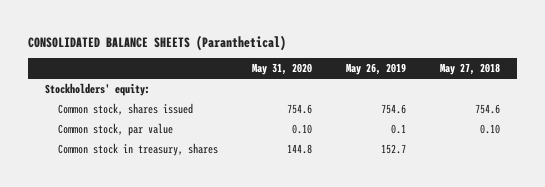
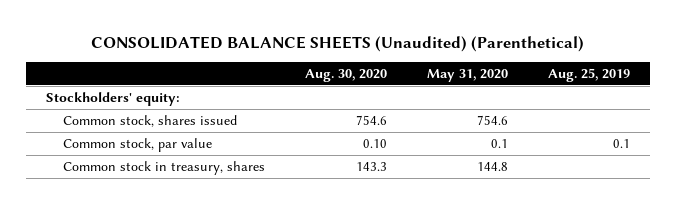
[28,34,287,51] CONSOLIDATED BALANCE SHEETS (Paranthetical) -> [91,36,585,53] CONSOLIDATED BALANCE SHEETS (Unaudited) (Parenthetical)
[345,63,406,76] May 26, 2019 -> none
[439,63,500,76] May 27, 2018 -> none
none -> [304,69,387,83] Aug. 30, 2020
none -> [548,68,631,83] Aug. 25, 2019
[291,124,312,135] 0.10 -> [491,138,509,148] 0.1

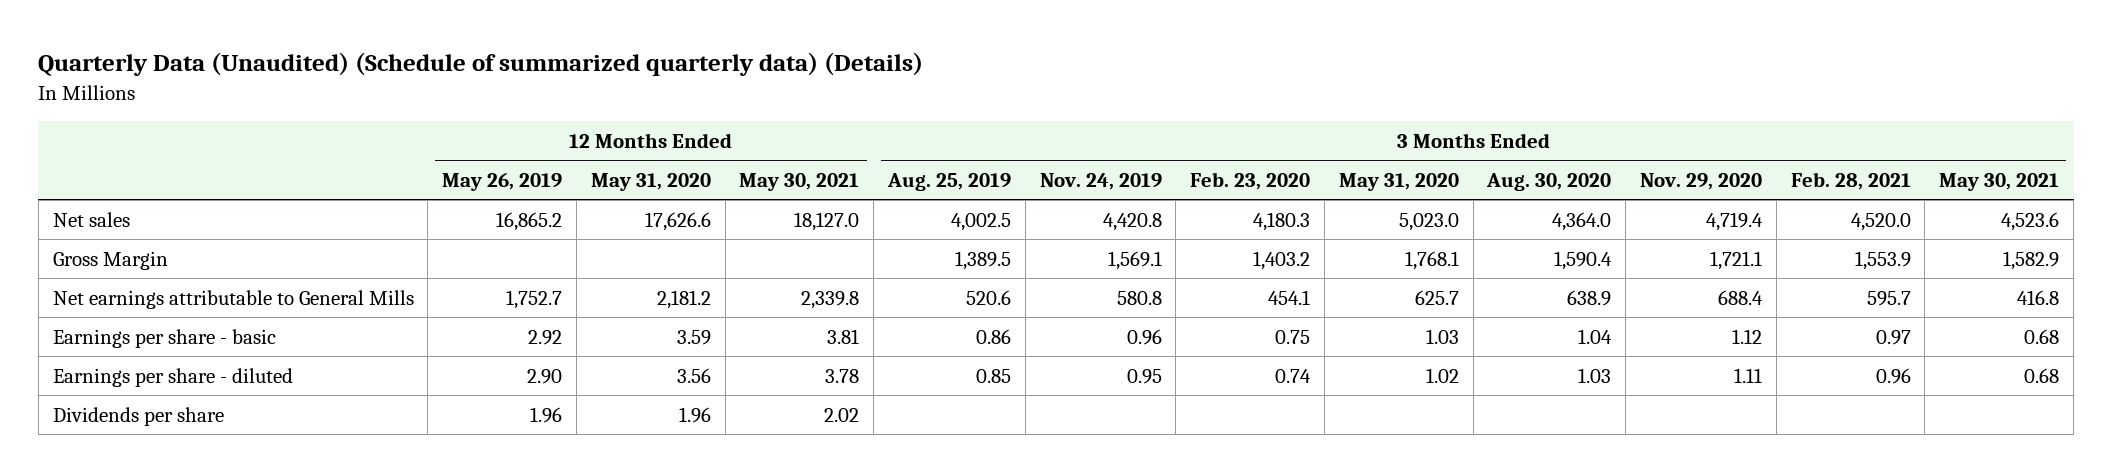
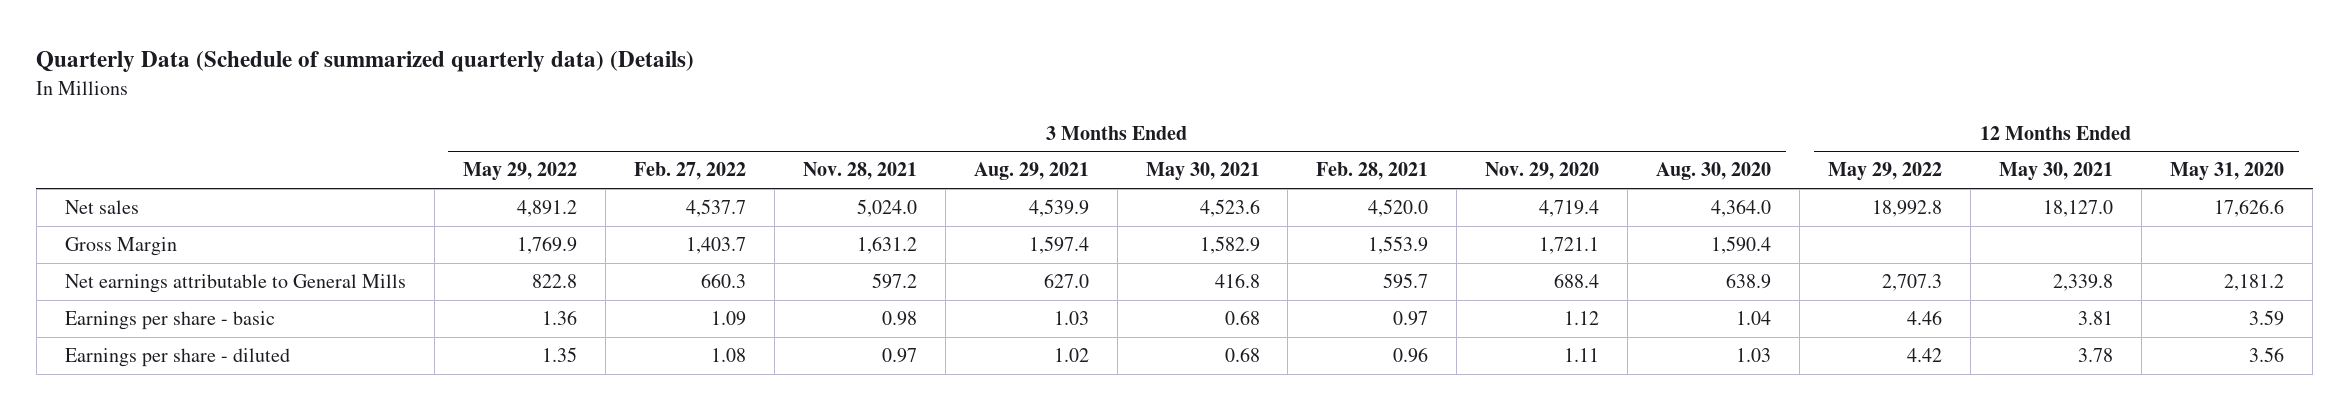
[38,52,924,77] Quarterly Data (Unaudited) (Schedule of summarized quarterly data) (Details) -> [36,51,695,73] Quarterly Data (Schedule of summarized quarterly data) (Details)
[442,172,563,191] May 26, 2019 -> none
[886,172,1011,191] Aug. 25, 2019 -> none
[1039,172,1162,190] Nov. 24, 2019 -> none
[1190,171,1311,190] Feb. 23, 2020 -> none
[1338,172,1459,191] May 31, 2020 -> none
none -> [462,162,577,182] May 29, 2022
none -> [633,162,746,181] Feb. 27, 2022
none -> [802,162,917,181] Nov. 28, 2021
none -> [973,162,1089,181] Aug. 29, 2021
none -> [1828,162,1943,182] May 29, 2022
[52,406,224,426] Dividends per share -> none

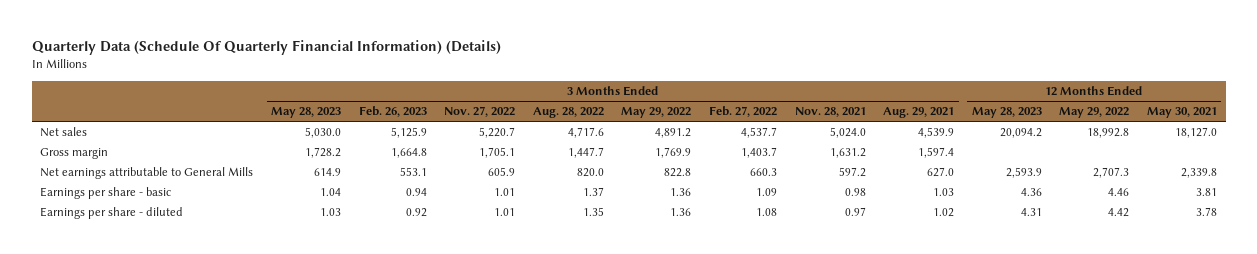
[36,51,695,73] Quarterly Data (Schedule of summarized quarterly data) (Details) -> [31,40,501,56] Quarterly Data (Schedule Of Quarterly Financial Information) (Details)
[1145,162,1260,182] May 30, 2021 -> none
[1316,162,1429,181] Feb. 28, 2021 -> none
[1485,162,1600,181] Nov. 29, 2020 -> none
[1656,162,1772,181] Aug. 30, 2020 -> none
[2170,162,2285,182] May 31, 2020 -> none
none -> [271,107,342,119] May 28, 2023
none -> [358,106,427,118] Feb. 26, 2023
none -> [444,106,516,118] Nov. 27, 2022
none -> [532,107,604,119] Aug. 28, 2022
none -> [971,107,1042,119] May 28, 2023
[64,237,177,257] Gross Margin -> [40,148,109,160] Gross margin
[541,347,577,363] 1.35 -> [670,208,692,217] 1.36

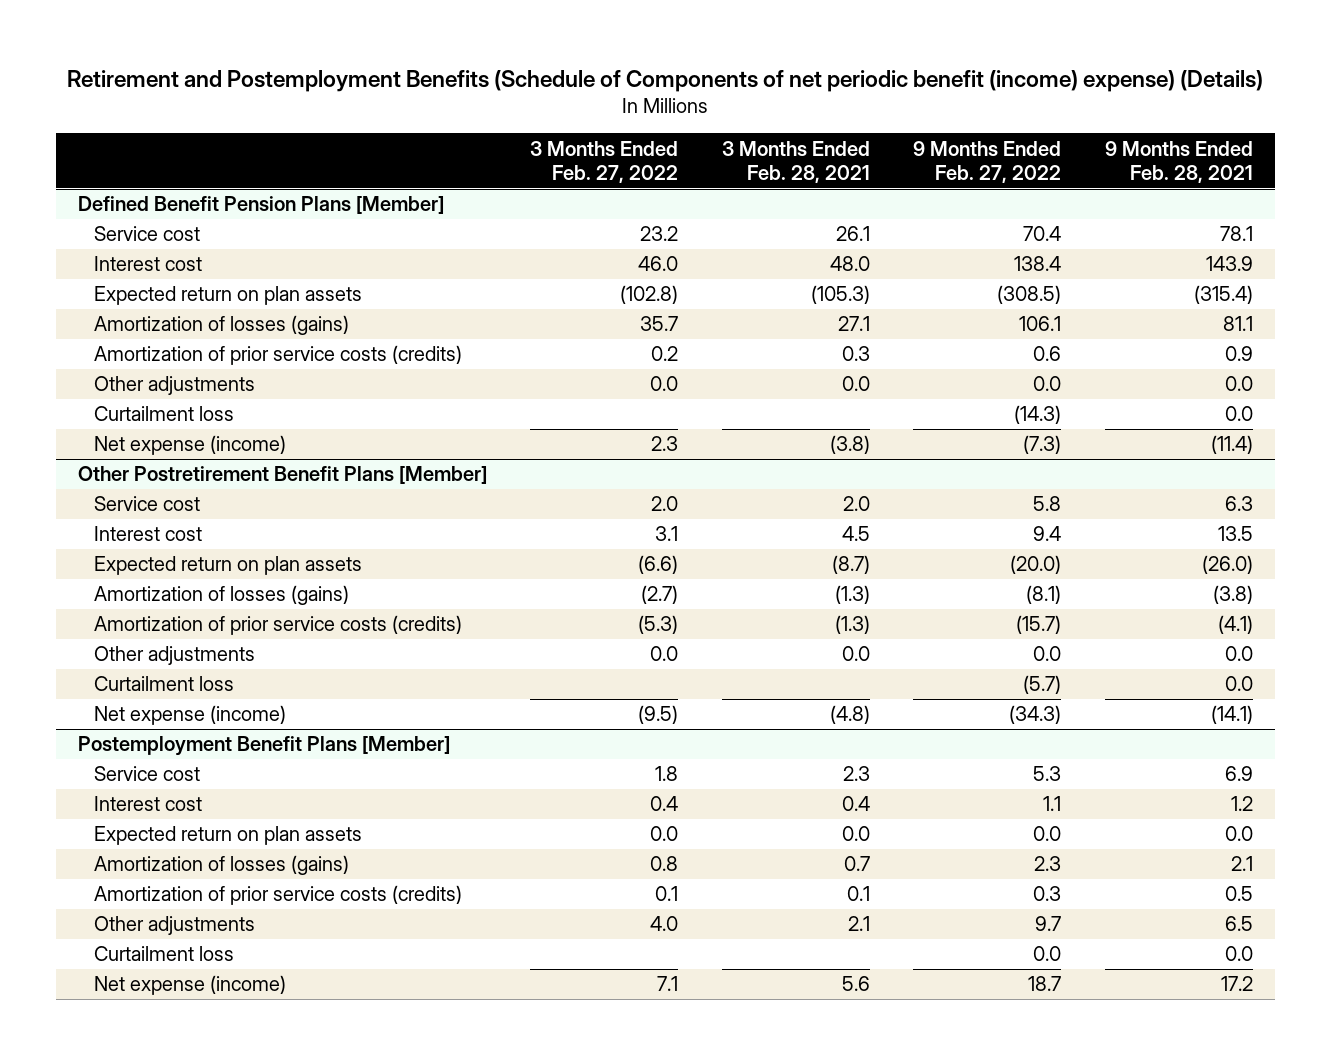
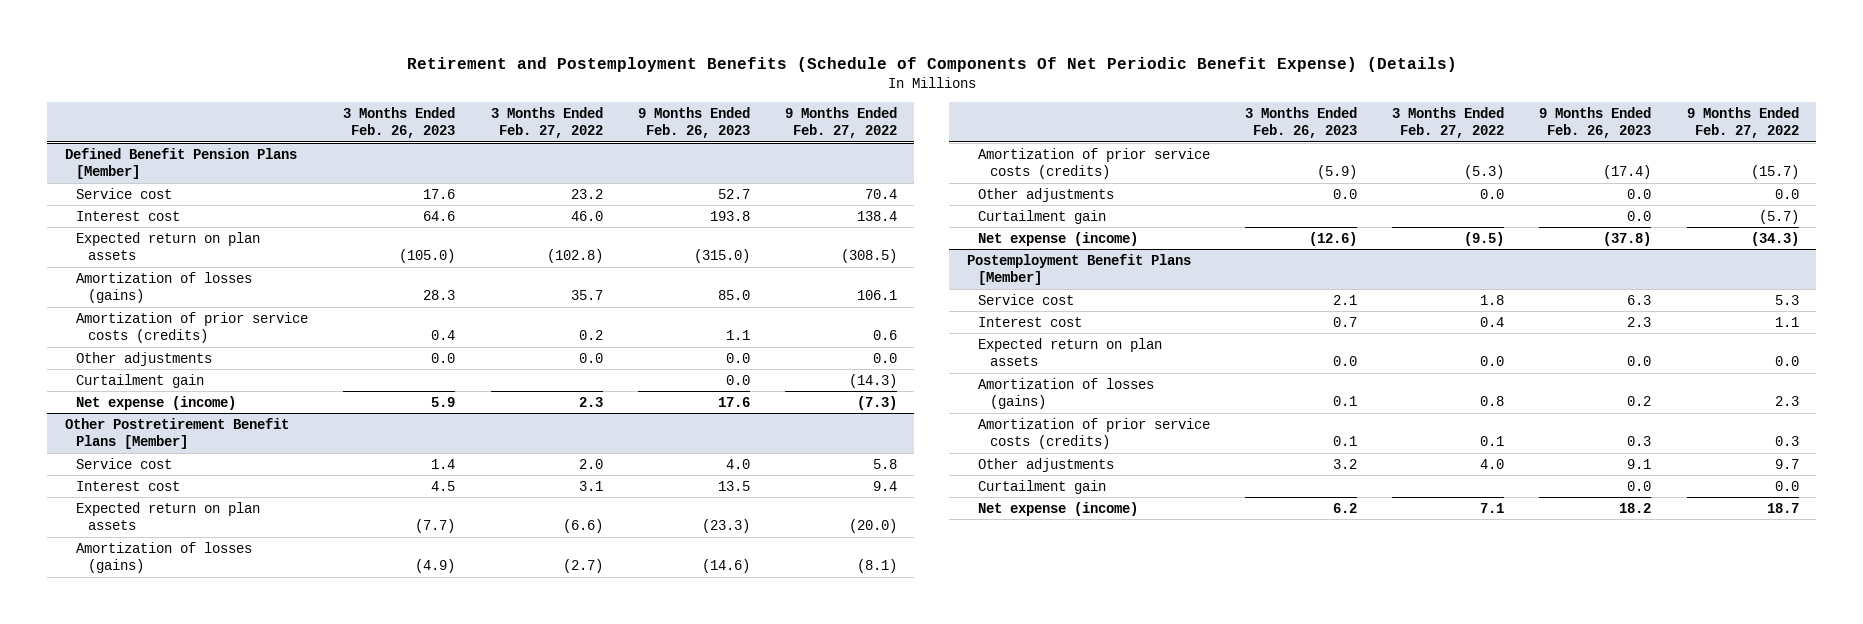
[67,69,1264,92] Retirement and Postemployment Benefits (Schedule of Components of net periodic benefit (income) expense) (Details) -> [406,56,1457,72] Retirement and Postemployment Benefits (Schedule of Components Of Net Periodic Benefit Expense) (Details)
[721,140,870,183] 3 Months Ended Feb. 28, 2021 -> none
[1104,140,1253,183] 9 Months Ended Feb. 28, 2021 -> none
none -> [343,106,456,139] 3 Months Ended Feb. 26, 2023
none -> [637,106,750,139] 9 Months Ended Feb. 26, 2023
[94,406,235,422] Curtailment loss -> [76,373,205,388] Curtailment gain
[94,676,235,692] Curtailment loss -> [978,209,1107,224] Curtailment gain
[94,946,235,962] Curtailment loss -> [978,479,1107,494] Curtailment gain

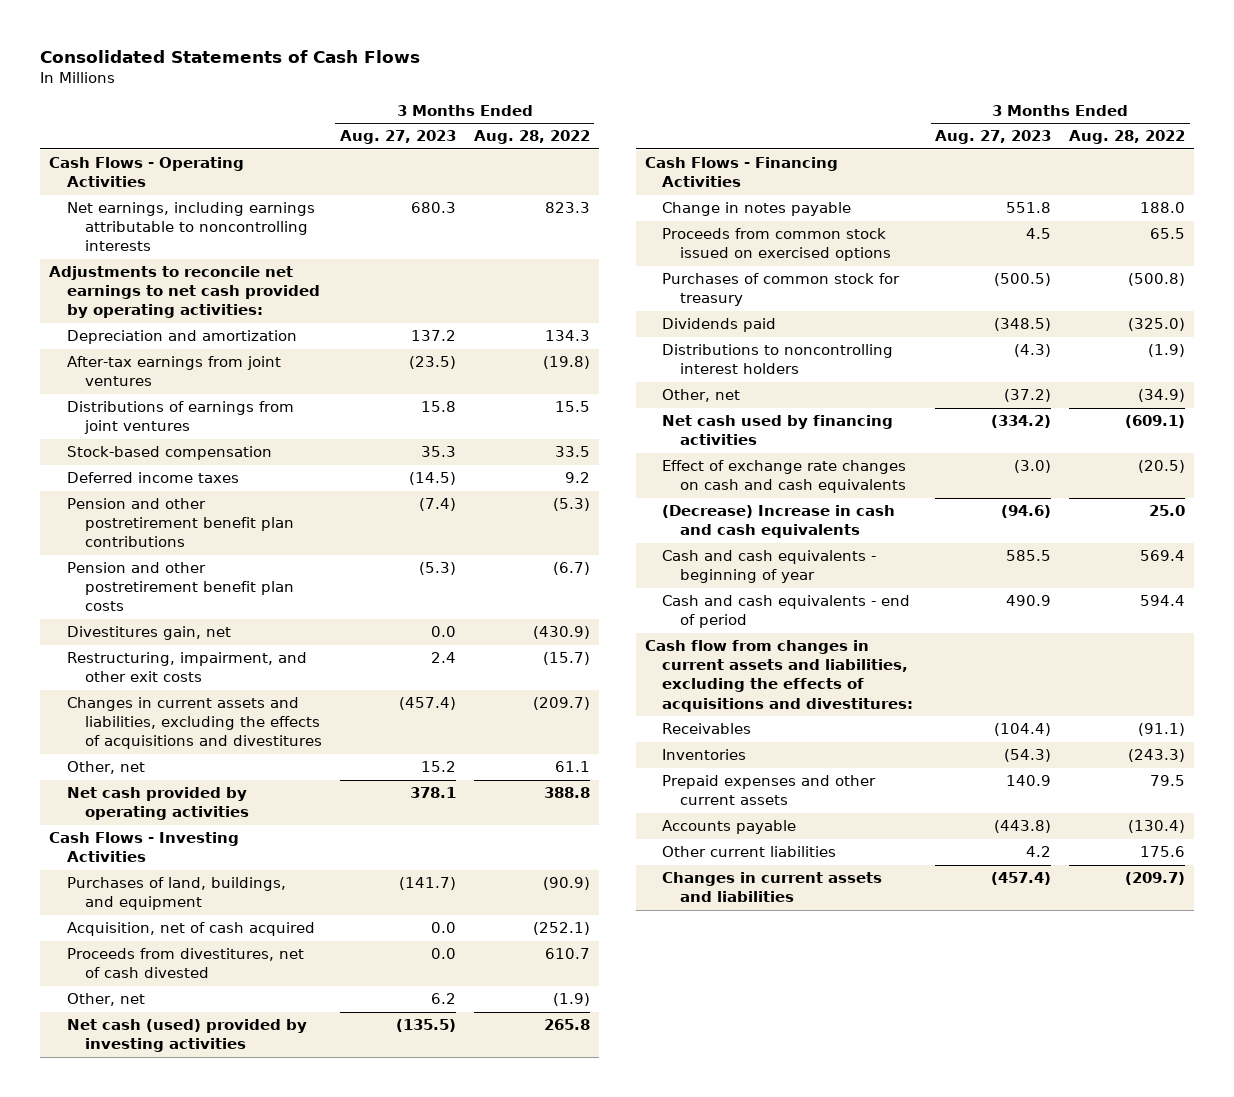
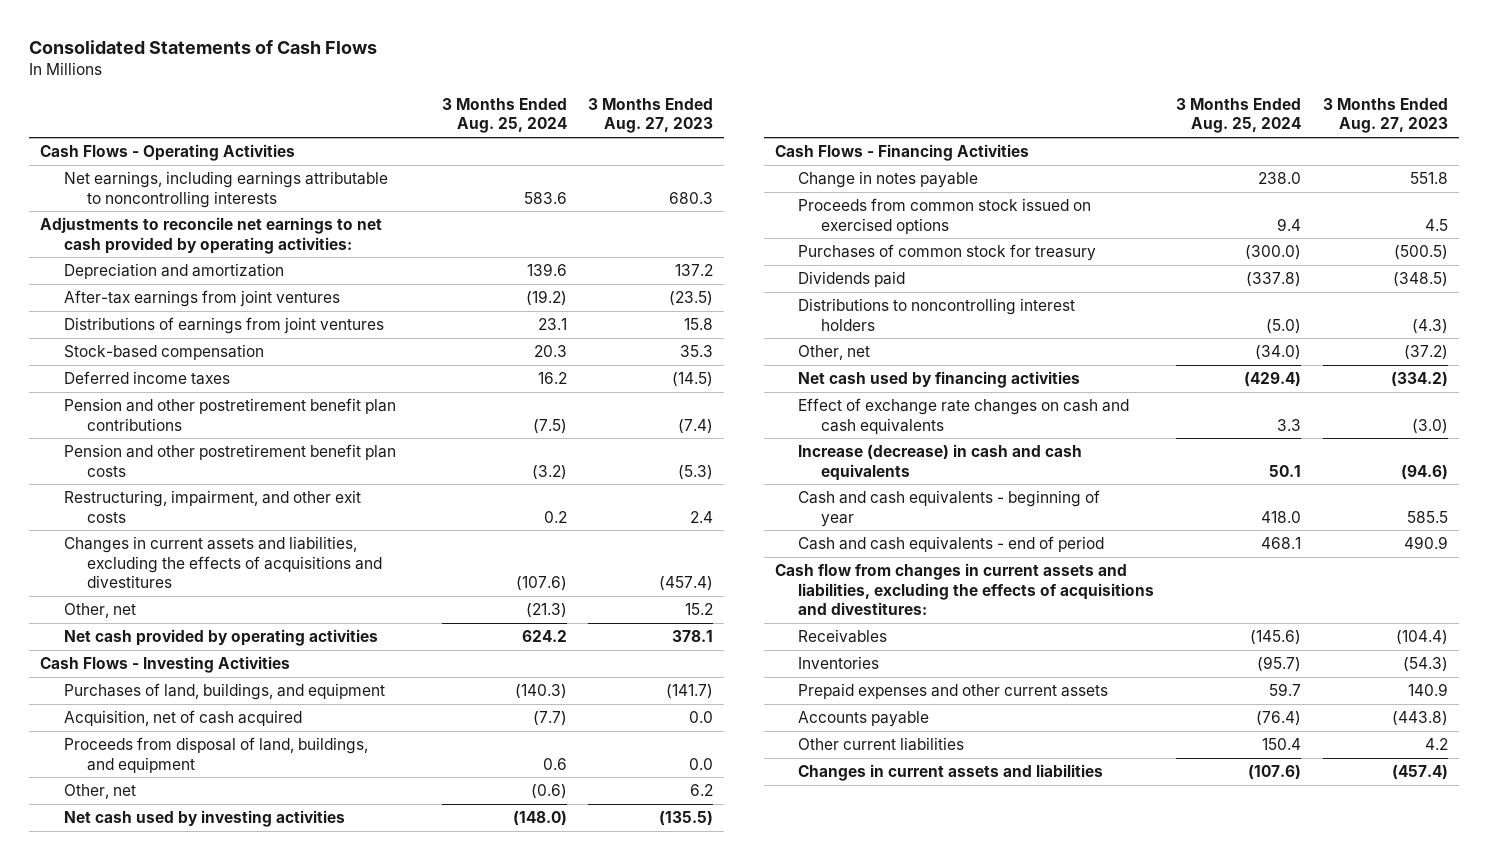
[473,130,590,145] Aug. 28, 2022 -> none
none -> [441,98,567,134] 3 Months Ended Aug. 25, 2024
[66,626,231,641] Divestitures gain, net -> none
[66,948,304,979] Proceeds from divestitures, net of cash divested -> none
none -> [63,737,368,773] Proceeds from disposal of land, buildings, and equipment
[66,1019,307,1053] Net cash (used) provided by investing activities -> [63,810,345,828] Net cash used by investing activities
[662,505,896,539] (Decrease) Increase in cash and cash equivalents -> [797,444,1082,481] Increase (decrease) in cash and cash equivalents

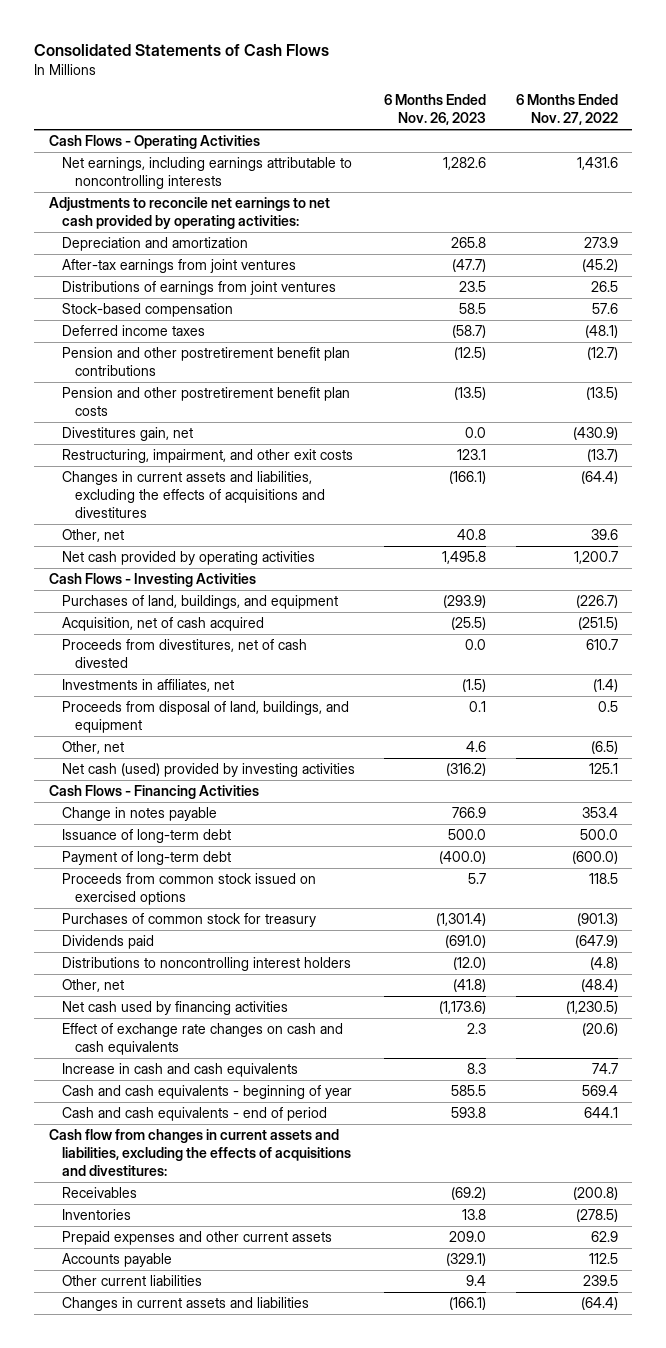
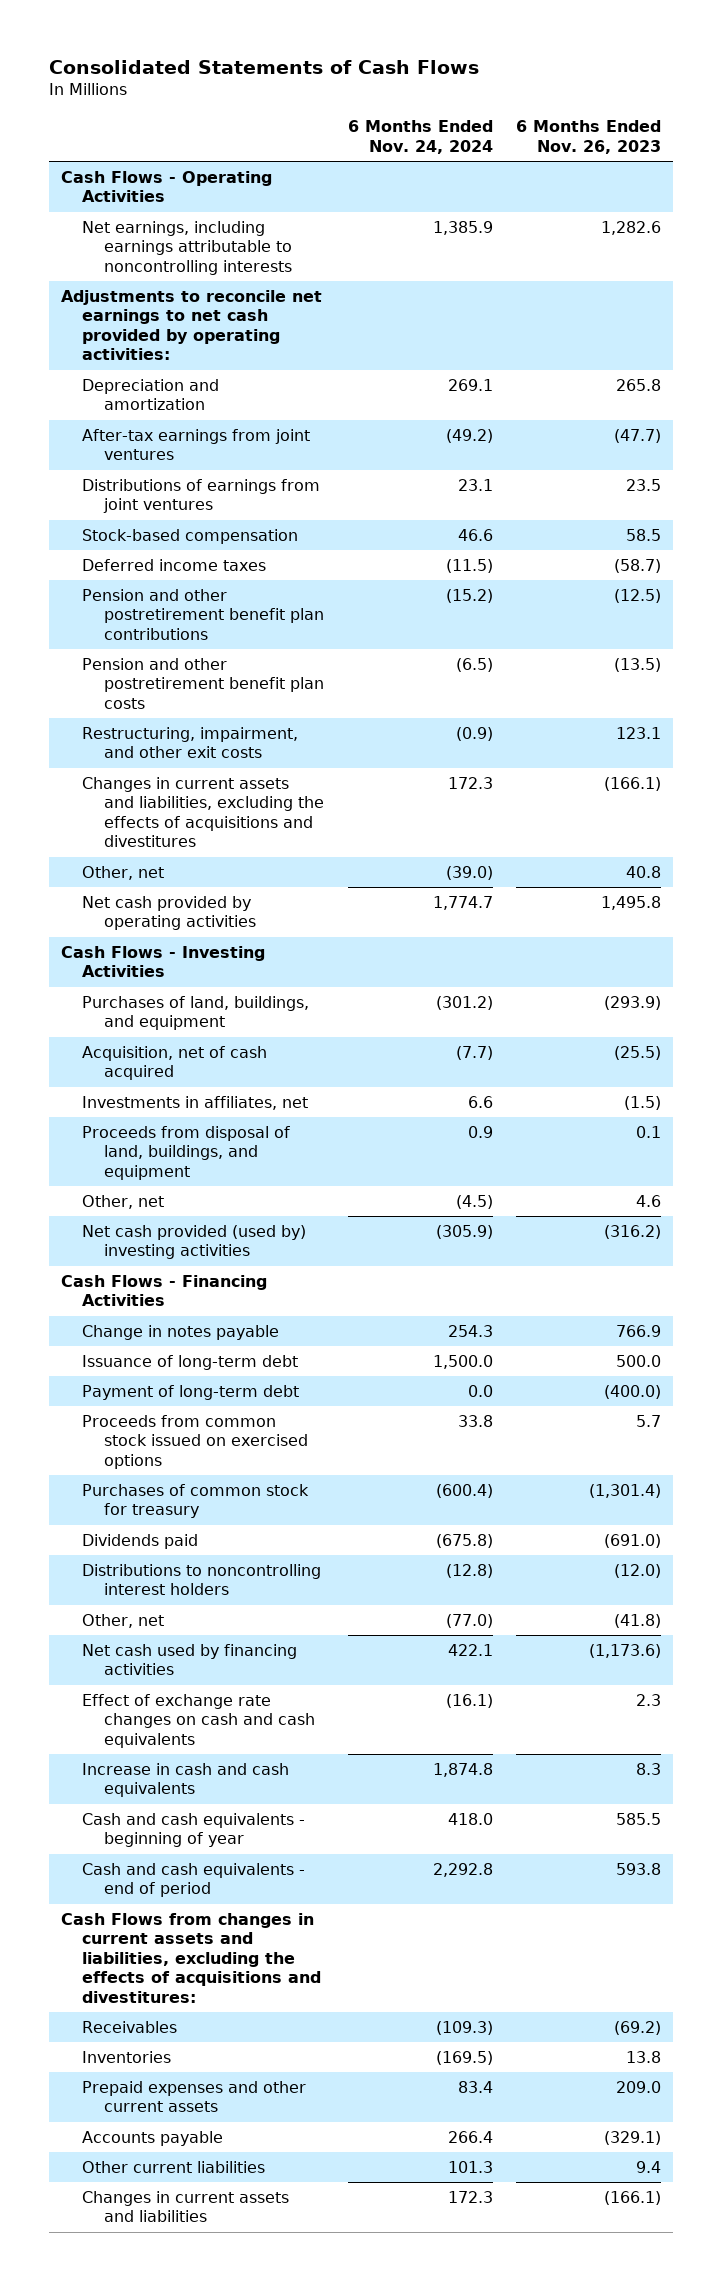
[515,94,618,126] 6 Months Ended Nov. 27, 2022 -> none
none -> [347,120,493,154] 6 Months Ended Nov. 24, 2024
[61,427,193,442] Divestitures gain, net -> none
[61,639,307,669] Proceeds from divestitures, net of cash divested -> none
[61,763,355,778] Net cash (used) provided by investing activities -> [82,1224,307,1260] Net cash provided (used by) investing activities
[48,1129,351,1176] Cash flow from changes in current assets and liabilities, excluding the effects of acquisitions and divestitures: -> [60,1912,322,2003] Cash Flows from changes in current assets and liabilities, excluding the effects of acquisitions and divestitures:

